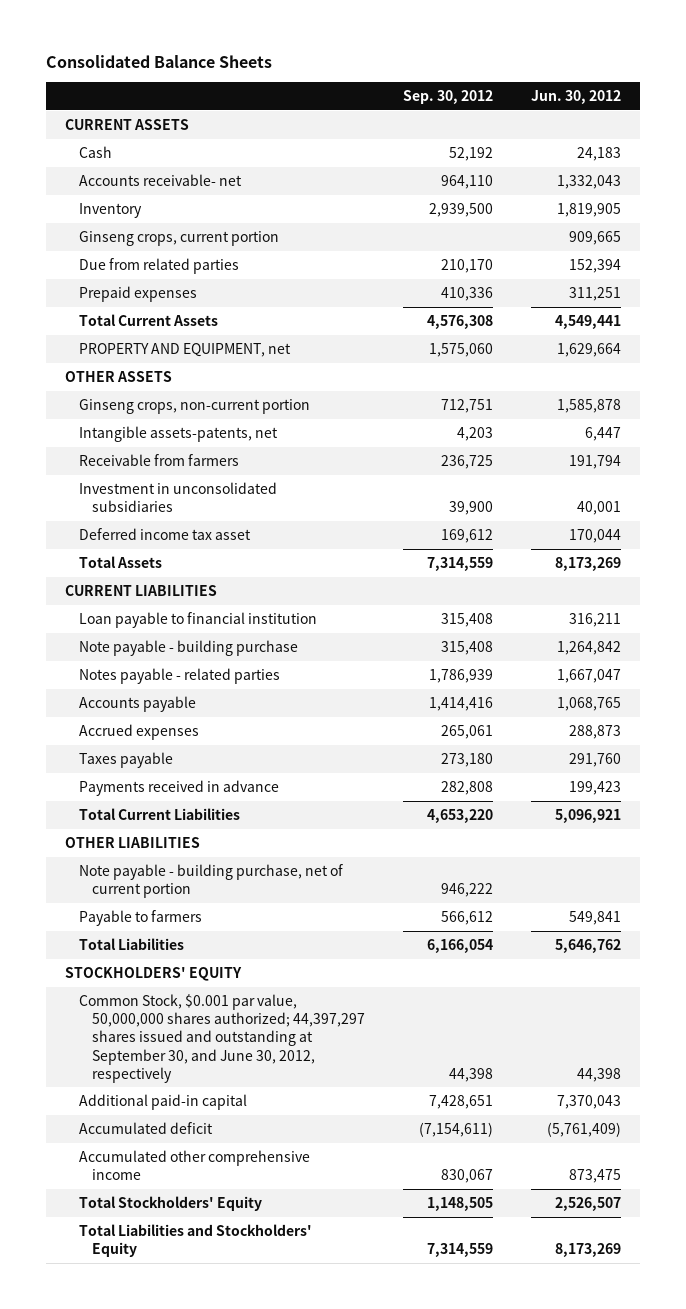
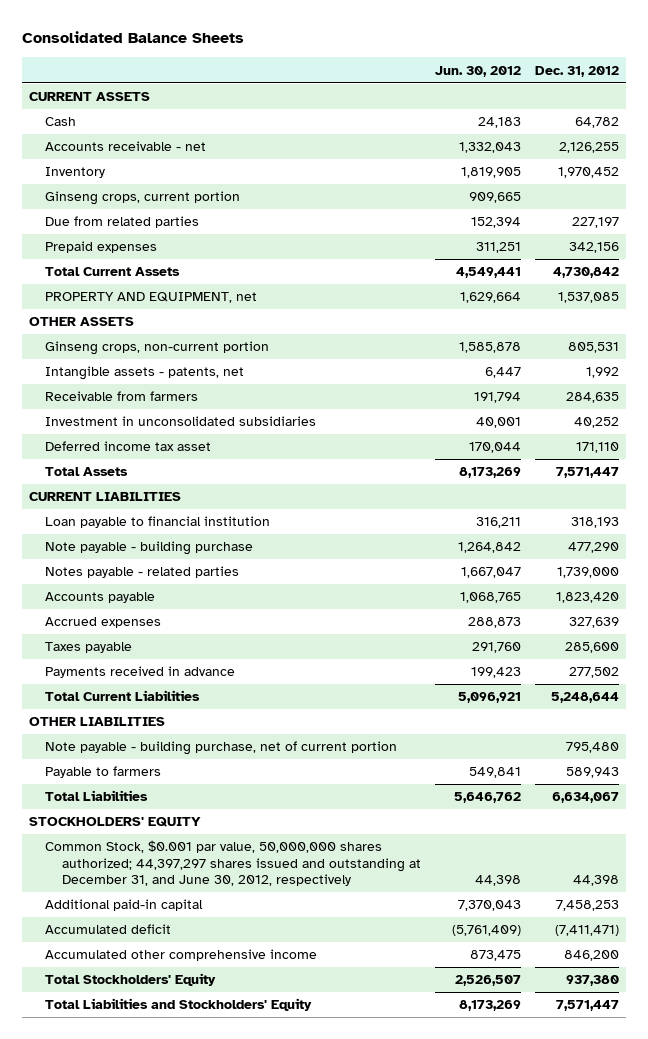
[403,90,494,105] Sep. 30, 2012 -> none
none -> [535,65,620,77] Dec. 31, 2012
[78,173,242,186] Accounts receivable- net -> [45,141,207,152] Accounts receivable - net
[78,425,278,442] Intangible assets-patents, net -> [45,366,245,381] Intangible assets - patents, net
[78,993,366,1083] Common Stock, $0.001 par value, 50,000,000 shares authorized; 44,397,297 shares issued and outstanding at September 30, and June 30, 2012, respectively -> [45,840,422,886] Common Stock, $0.001 par value, 50,000,000 shares authorized; 44,397,297 shares issued and outstanding at December 31, and June 30, 2012, respectively

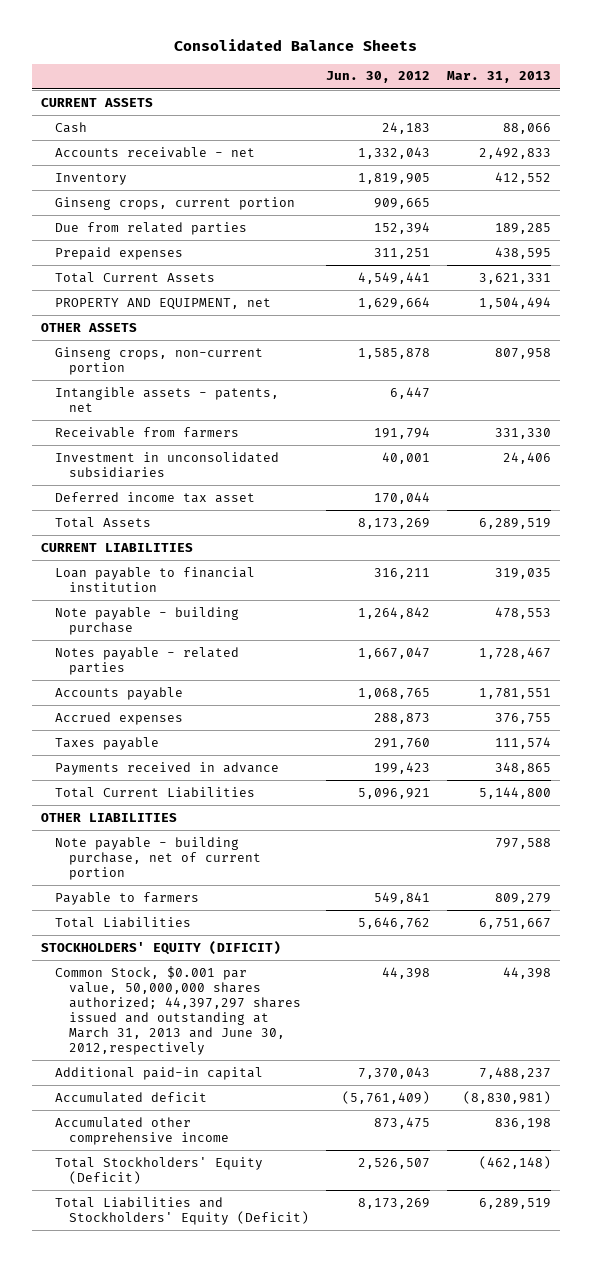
[535,65,620,77] Dec. 31, 2012 -> none
none -> [447,71,552,84] Mar. 31, 2013
[28,817,201,828] STOCKHOLDERS' EQUITY -> [40,940,281,955] STOCKHOLDERS' EQUITY (DIFICIT)
[45,840,422,886] Common Stock, $0.001 par value, 50,000,000 shares authorized; 44,397,297 shares issued and outstanding at December 31, and June 30, 2012, respectively -> [54,965,301,1055] Common Stock, $0.001 par value, 50,000,000 shares authorized; 44,397,297 shares issued and outstanding at March 31, 2013 and June 30, 2012,respectively
[45,973,217,987] Total Stockholders' Equity -> [54,1156,263,1184] Total Stockholders' Equity (Deficit)
[45,998,313,1012] Total Liabilities and Stockholders' Equity -> [54,1196,309,1225] Total Liabilities and Stockholders' Equity (Deficit)

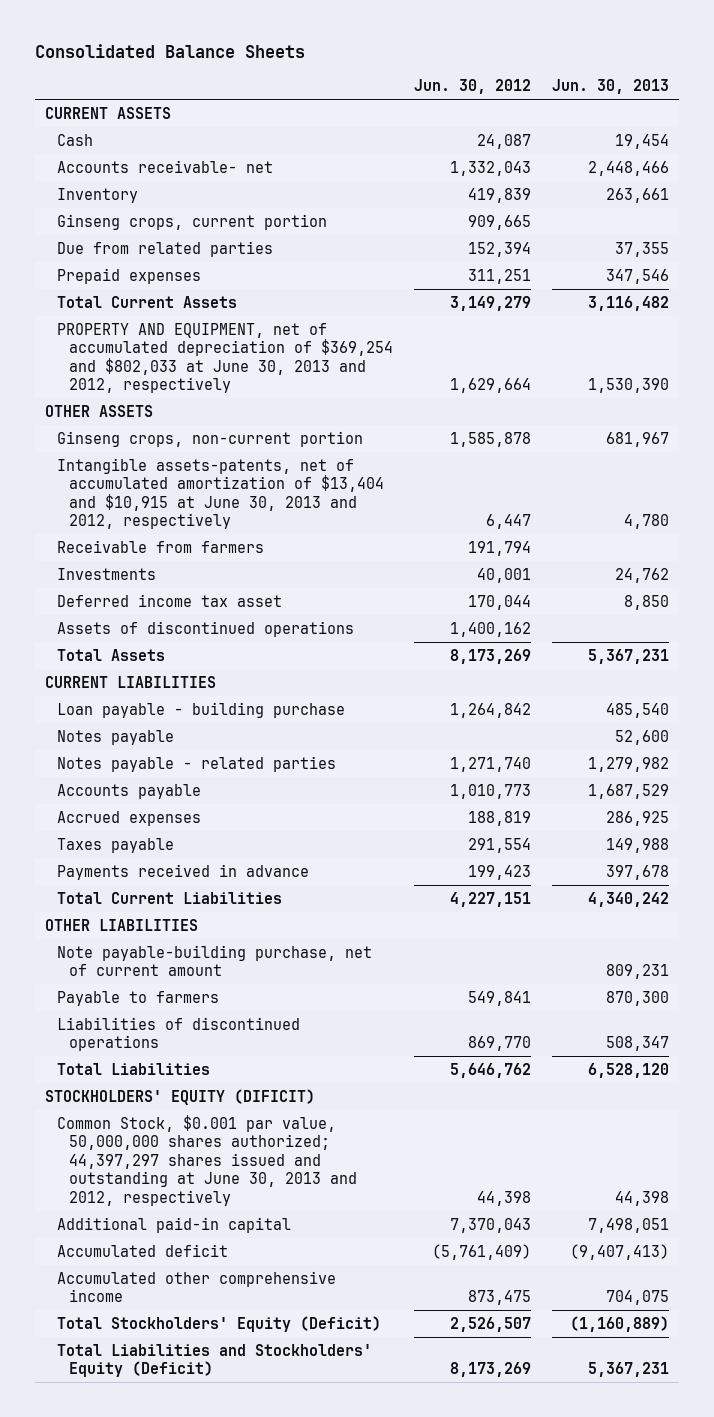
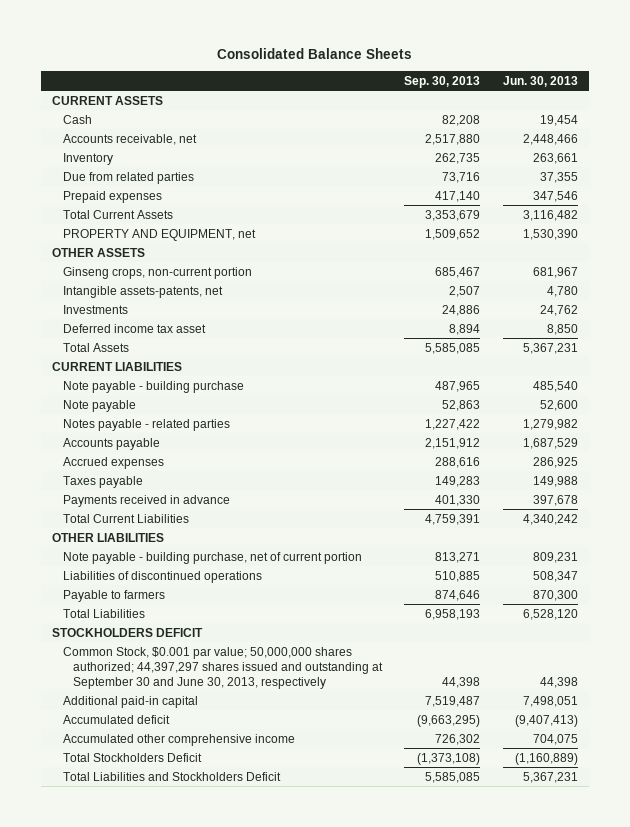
[414,79,532,95] Jun. 30, 2012 -> none
none -> [404,75,481,88] Sep. 30, 2013
[57,159,274,173] Accounts receivable- net -> [62,133,197,145] Accounts receivable, net
[57,213,328,230] Ginseng crops, current portion -> none
[57,322,394,394] PROPERTY AND EQUIPMENT, net of accumulated depreciation of $369,254 and $802,033 at June 30, 2013 and 2012, respectively -> [62,228,256,241] PROPERTY AND EQUIPMENT, net
[57,539,265,553] Receivable from farmers -> none
[57,457,385,530] Intangible assets-patents, net of accumulated amortization of $13,404 and $10,915 at June 30, 2013 and 2012, respectively -> [62,285,223,298] Intangible assets-patents, net
[57,620,355,637] Assets of discontinued operations -> none
[57,701,346,718] Loan payable - building purchase -> [62,380,244,393] Note payable - building purchase
[57,729,175,745] Notes payable -> [62,399,136,412] Note payable
[57,944,373,977] Note payable-building purchase, net of current amount -> [62,551,362,564] Note payable - building purchase, net of current portion
[57,990,220,1006] Payable to farmers -> [62,589,165,602] Payable to farmers
[45,1088,316,1105] STOCKHOLDERS' EQUITY (DIFICIT) -> [51,627,203,637] STOCKHOLDERS DEFICIT
[57,1114,358,1206] Common Stock, $0.001 par value, 50,000,000 shares authorized; 44,397,297 shares issued and outstanding at June 30, 2013 and 2012, respectively -> [62,646,384,689] Common Stock, $0.001 par value; 50,000,000 shares authorized; 44,397,297 shares issued and outstanding at September 30 and June 30, 2013, respectively
[57,1315,382,1332] Total Stockholders' Equity (Deficit) -> [62,752,202,762] Total Stockholders Deficit
[57,1343,373,1378] Total Liabilities and Stockholders' Equity (Deficit) -> [62,771,281,781] Total Liabilities and Stockholders Deficit

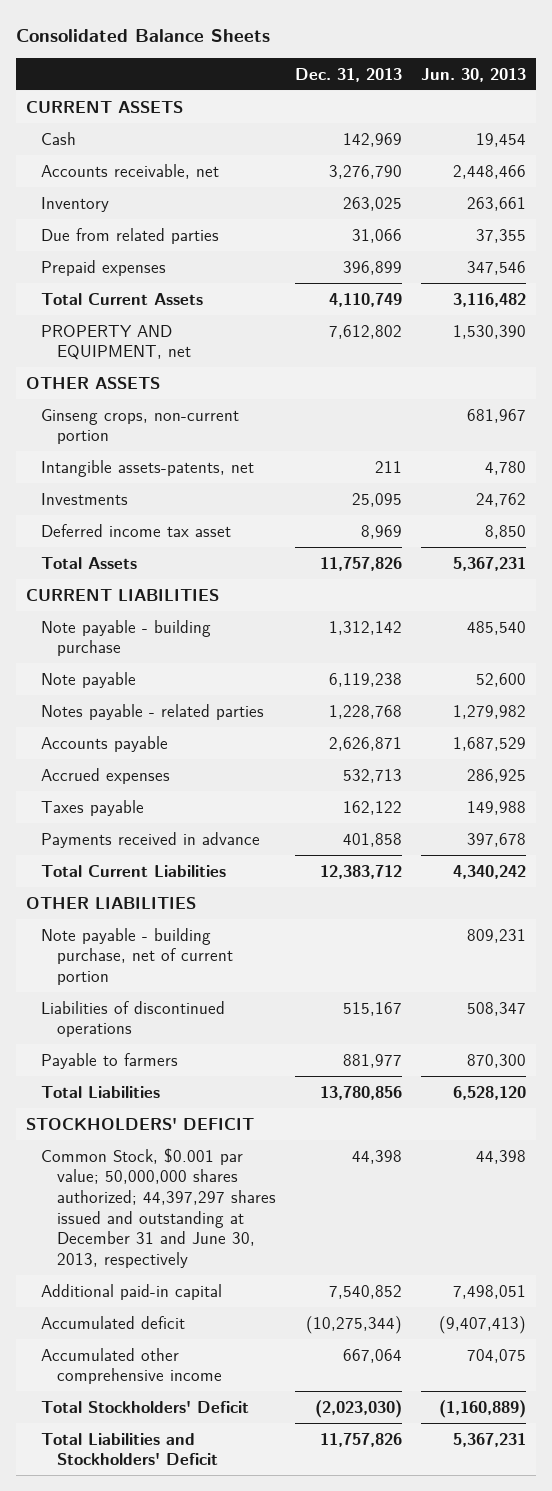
[404,75,481,88] Sep. 30, 2013 -> none
none -> [294,67,402,82] Dec. 31, 2013
[51,627,203,637] STOCKHOLDERS DEFICIT -> [25,1117,254,1130] STOCKHOLDERS' DEFICIT
[62,646,384,689] Common Stock, $0.001 par value; 50,000,000 shares authorized; 44,397,297 shares issued and outstanding at September 30 and June 30, 2013, respectively -> [41,1147,276,1268] Common Stock, $0.001 par value; 50,000,000 shares authorized; 44,397,297 shares issued and outstanding at December 31 and June 30, 2013, respectively
[62,752,202,762] Total Stockholders Deficit -> [41,1400,250,1413] Total Stockholders' Deficit
[62,771,281,781] Total Liabilities and Stockholders Deficit -> [41,1432,218,1466] Total Liabilities and Stockholders' Deficit

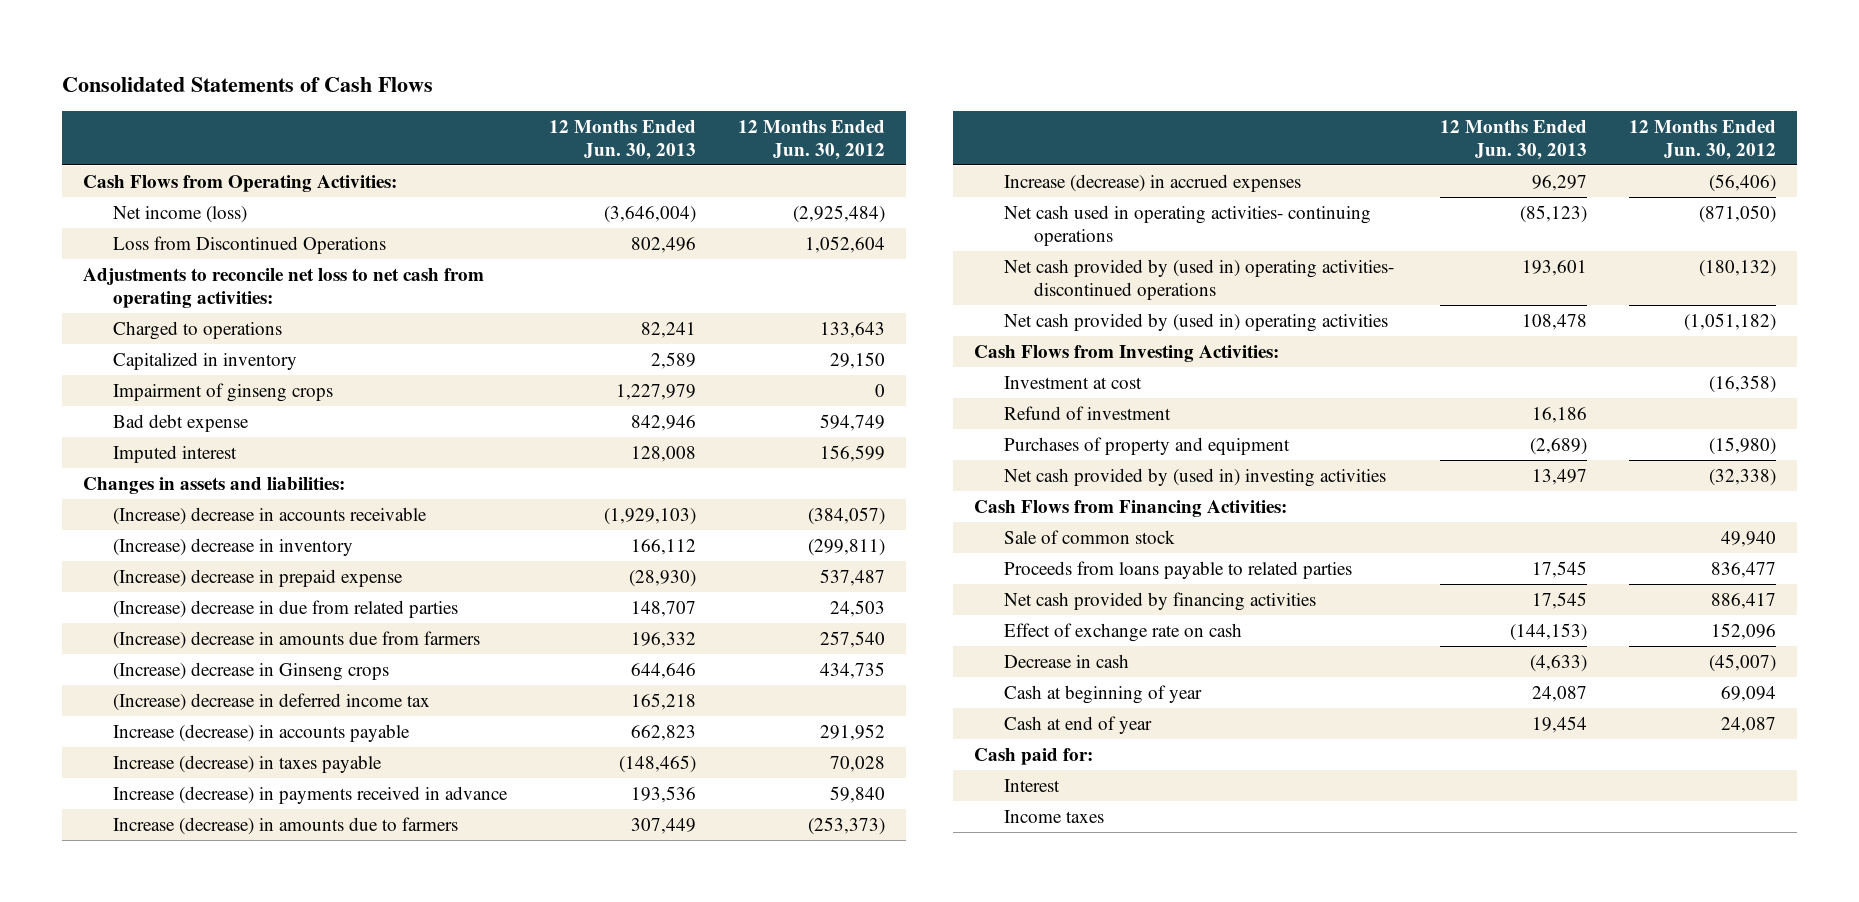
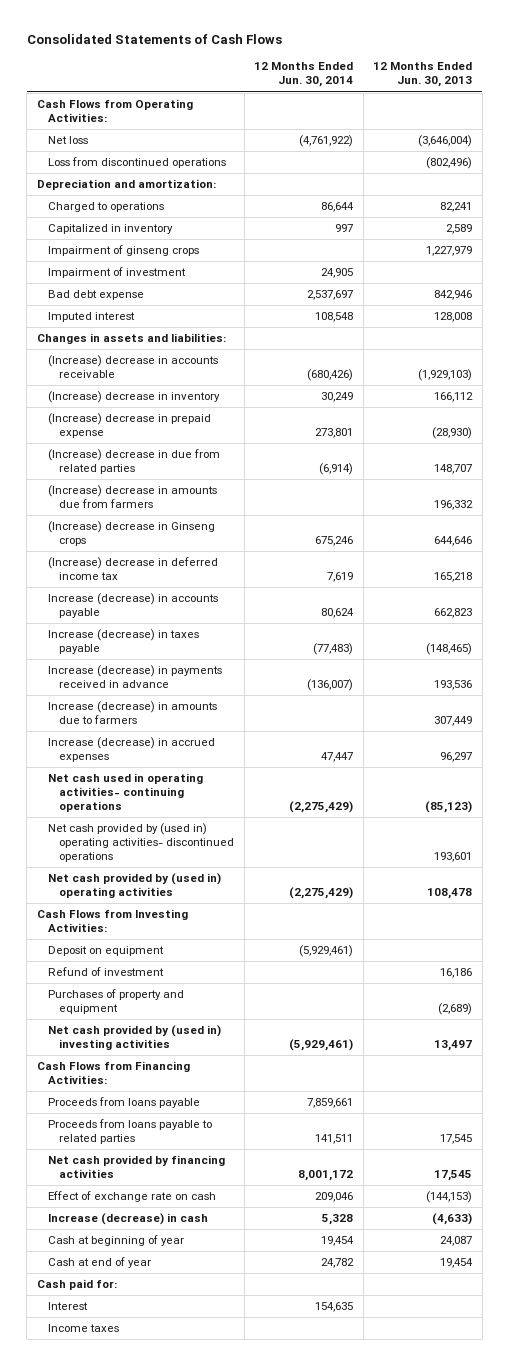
[737,119,885,160] 12 Months Ended Jun. 30, 2012 -> none
none -> [254,62,354,88] 12 Months Ended Jun. 30, 2014
[83,267,485,308] Adjustments to reconcile net loss to net cash from operating activities: -> none
[113,205,248,223] Net income (loss) -> [47,136,88,145] Net loss
[113,235,387,254] Loss from Discontinued Operations -> [47,157,226,169] Loss from discontinued operations
[631,236,697,253] 802,496 -> [426,157,473,170] (802,496)
none -> [36,179,216,191] Depreciation and amortization:
none -> [47,267,186,279] Impairment of investment
[1004,375,1143,389] Investment at cost -> none
none -> [47,946,164,957] Deposit on equipment
[1004,529,1176,544] Sale of common stock -> none
none -> [47,1097,200,1109] Proceeds from loans payable
[1004,653,1130,668] Decrease in cash -> [47,1213,208,1226] Increase (decrease) in cash

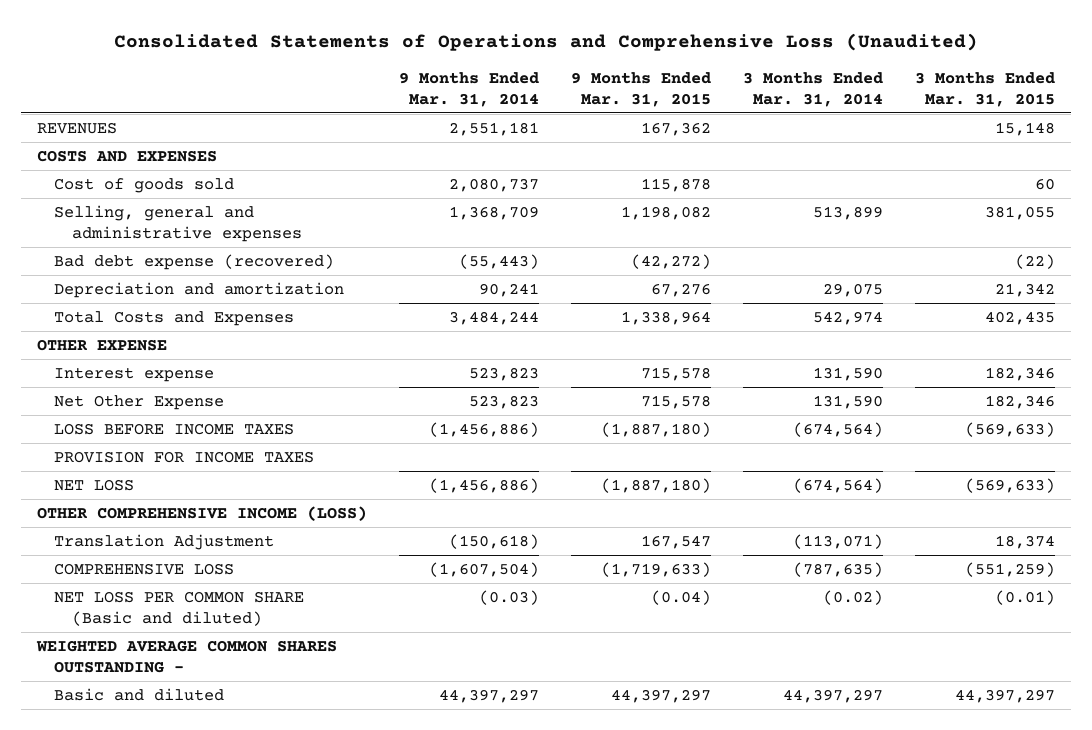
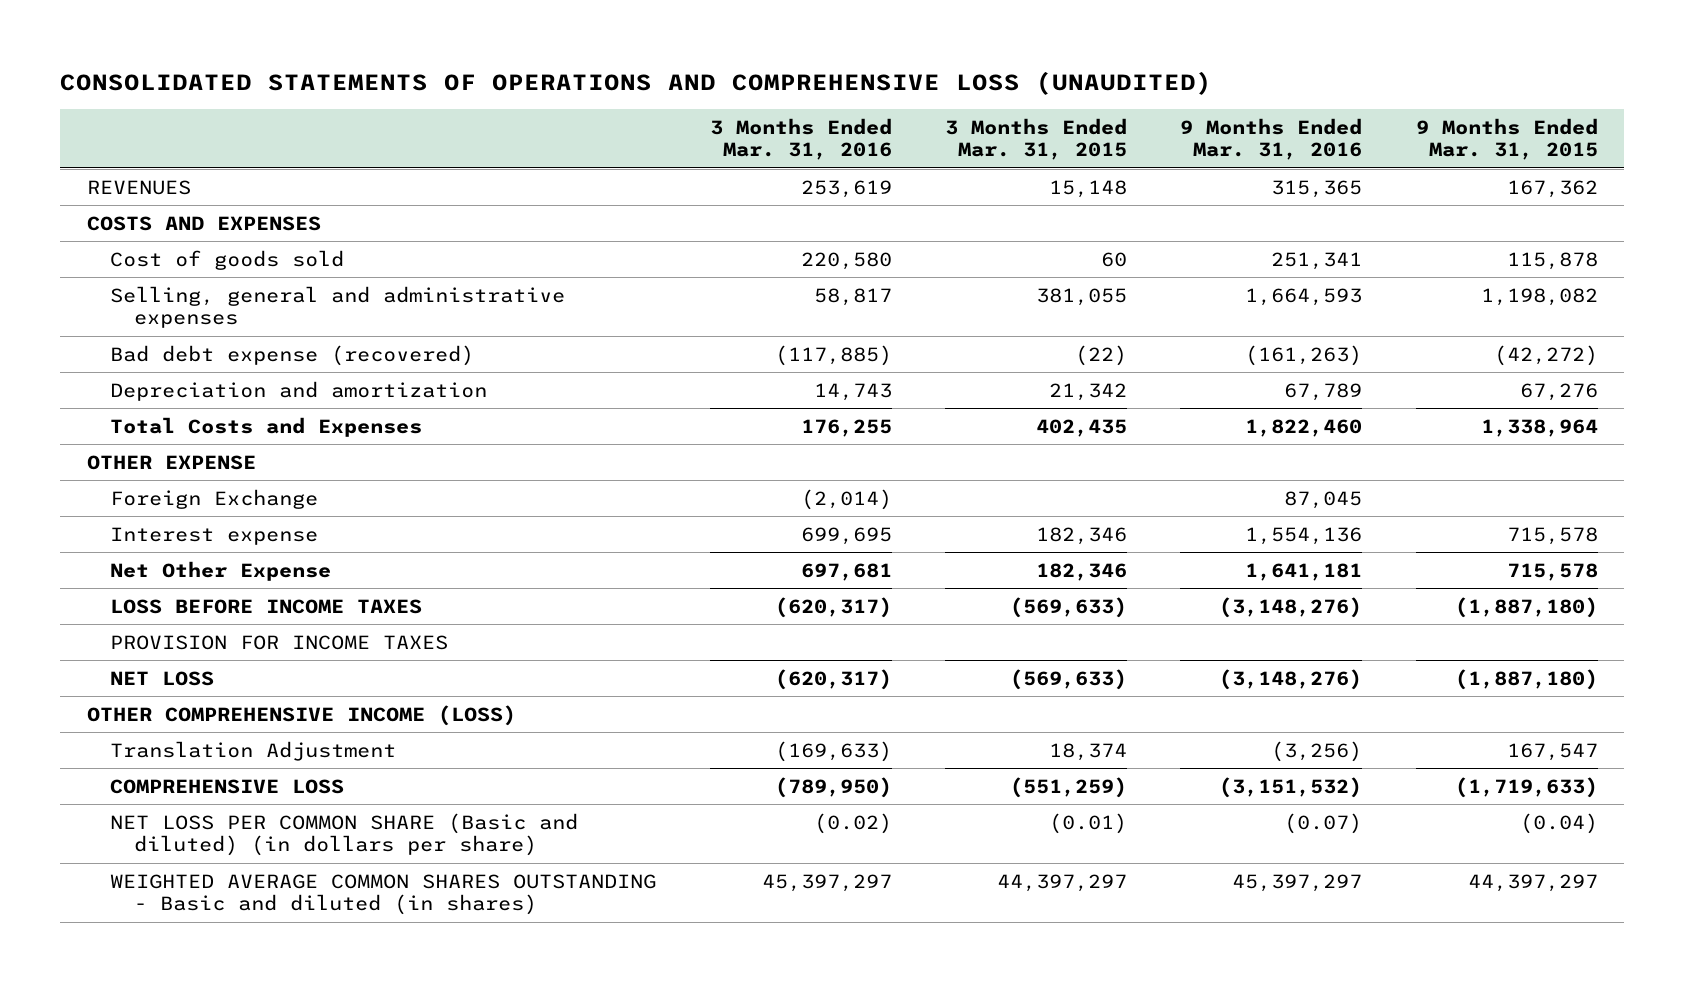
[114,32,979,51] Consolidated Statements of Operations and Comprehensive Loss (Unaudited) -> [59,70,1212,95] CONSOLIDATED STATEMENTS OF OPERATIONS AND COMPREHENSIVE LOSS (UNAUDITED)
[399,71,540,107] 9 Months Ended Mar. 31, 2014 -> none
[743,71,884,107] 3 Months Ended Mar. 31, 2014 -> none
none -> [709,117,892,161] 3 Months Ended Mar. 31, 2016
none -> [1180,117,1363,161] 9 Months Ended Mar. 31, 2016
none -> [110,488,319,509] Foreign Exchange
[35,639,337,673] WEIGHTED AVERAGE COMMON SHARES OUTSTANDING - -> none
[54,590,305,626] NET LOSS PER COMMON SHARE (Basic and diluted) -> [110,812,579,857] NET LOSS PER COMMON SHARE (Basic and diluted) (in dollars per share)
[54,687,225,701] Basic and diluted -> [110,873,657,916] WEIGHTED AVERAGE COMMON SHARES OUTSTANDING - Basic and diluted (in shares)

